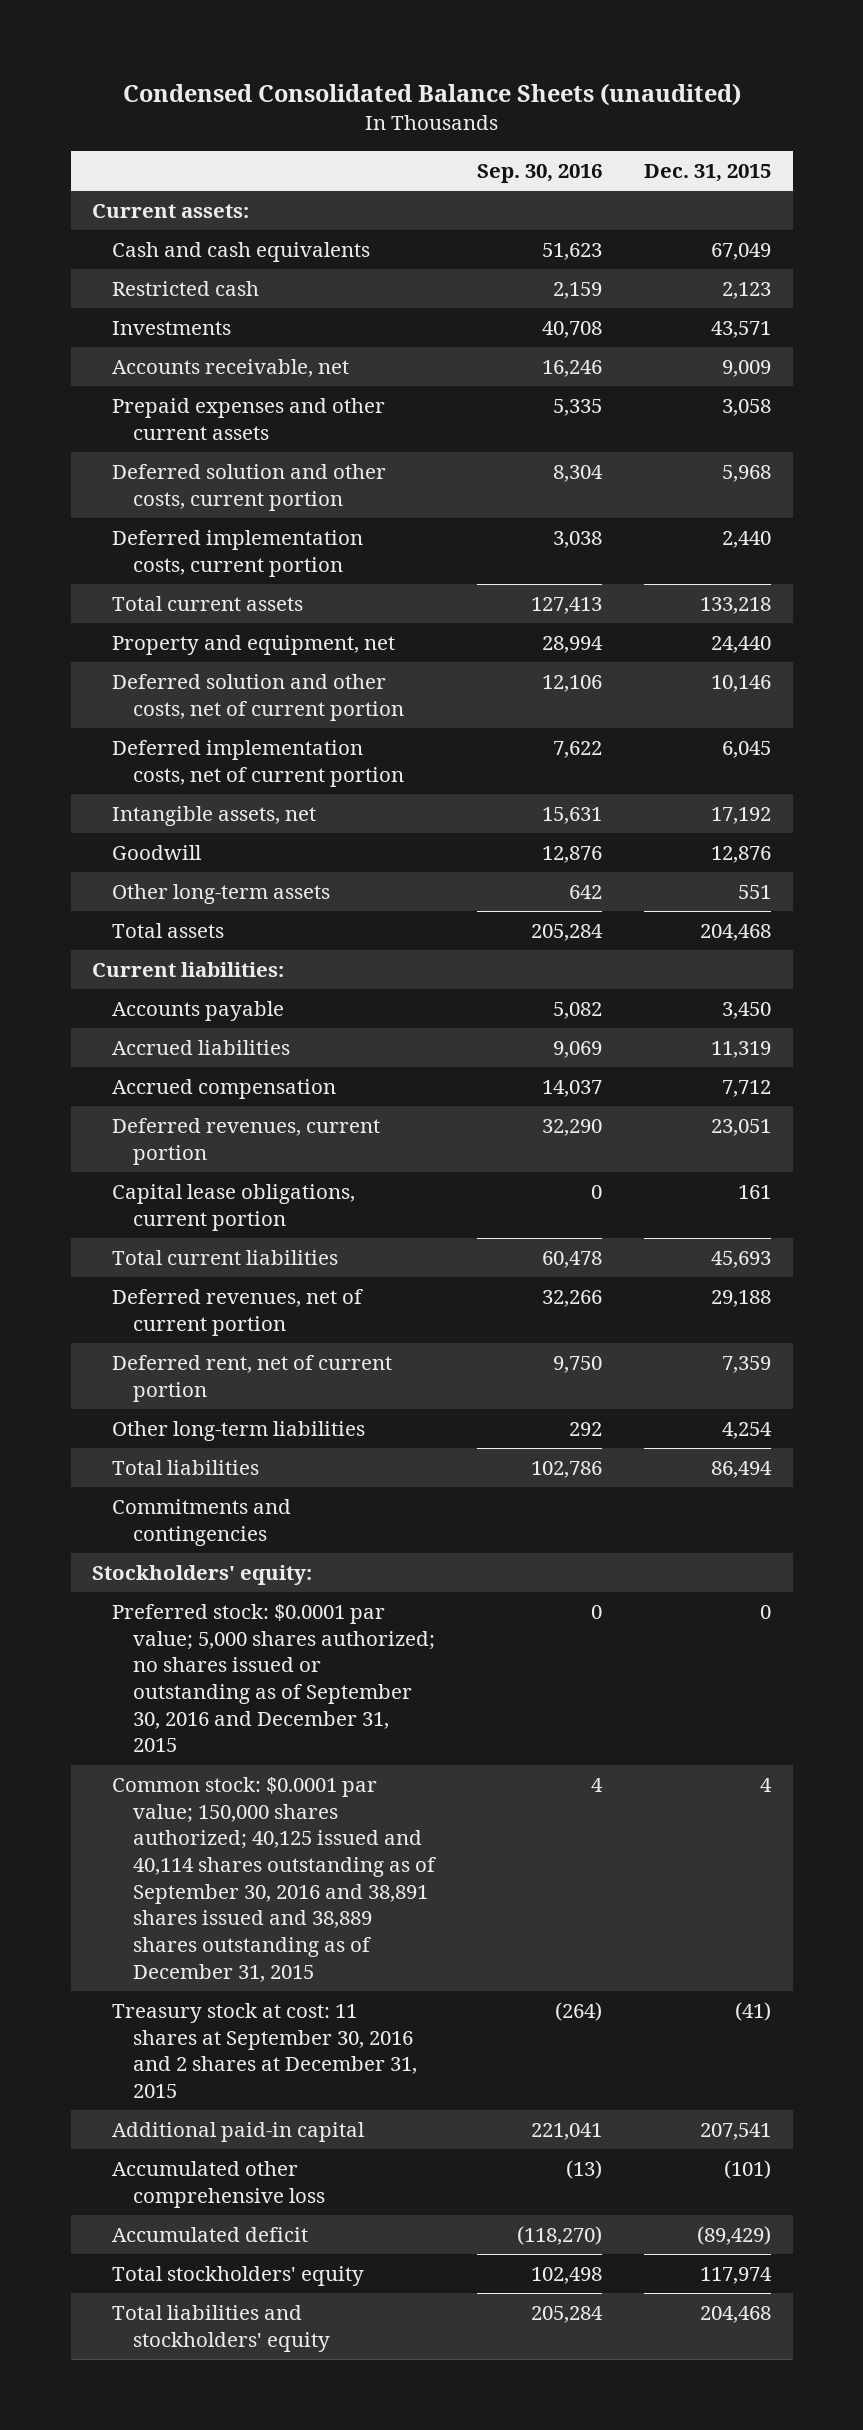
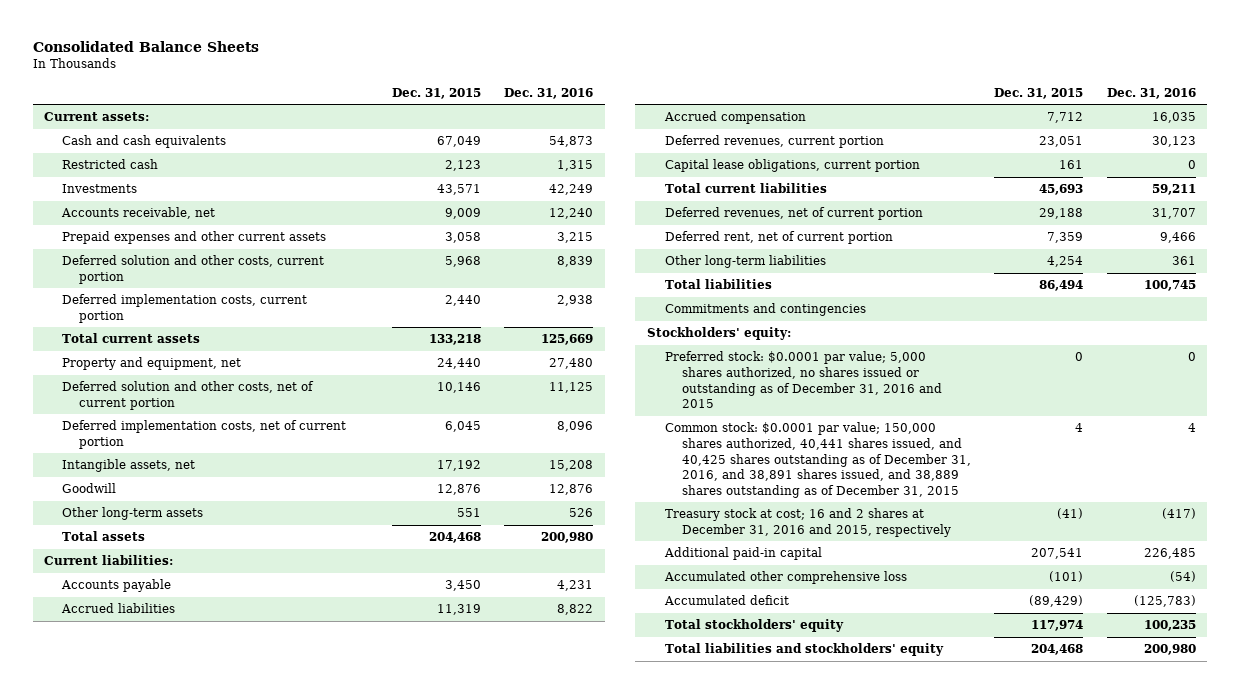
[122,83,741,107] Condensed Consolidated Balance Sheets (unaudited) -> [32,40,259,52] Consolidated Balance Sheets
[477,163,603,183] Sep. 30, 2016 -> none
none -> [504,87,594,99] Dec. 31, 2016
[112,1604,435,1753] Preferred stock: $0.0001 par value; 5,000 shares authorized; no shares issued or outstanding as of September 30, 2016 and December 31, 2015 -> [664,351,942,409] Preferred stock: $0.0001 par value; 5,000 shares authorized, no shares issued or outstanding as of December 31, 2016 and 2015
[112,1777,436,1982] Common stock: $0.0001 par value; 150,000 shares authorized; 40,125 issued and 40,114 shares outstanding as of September 30, 2016 and 38,891 shares issued and 38,889 shares outstanding as of December 31, 2015 -> [664,422,971,498] Common stock: $0.0001 par value; 150,000 shares authorized, 40,441 shares issued, and 40,425 shares outstanding as of December 31, 2016, and 38,891 shares issued, and 38,889 shares outstanding as of December 31, 2015
[112,2003,417,2099] Treasury stock at cost: 11 shares at September 30, 2016 and 2 shares at December 31, 2015 -> [664,508,951,537] Treasury stock at cost; 16 and 2 shares at December 31, 2016 and 2015, respectively

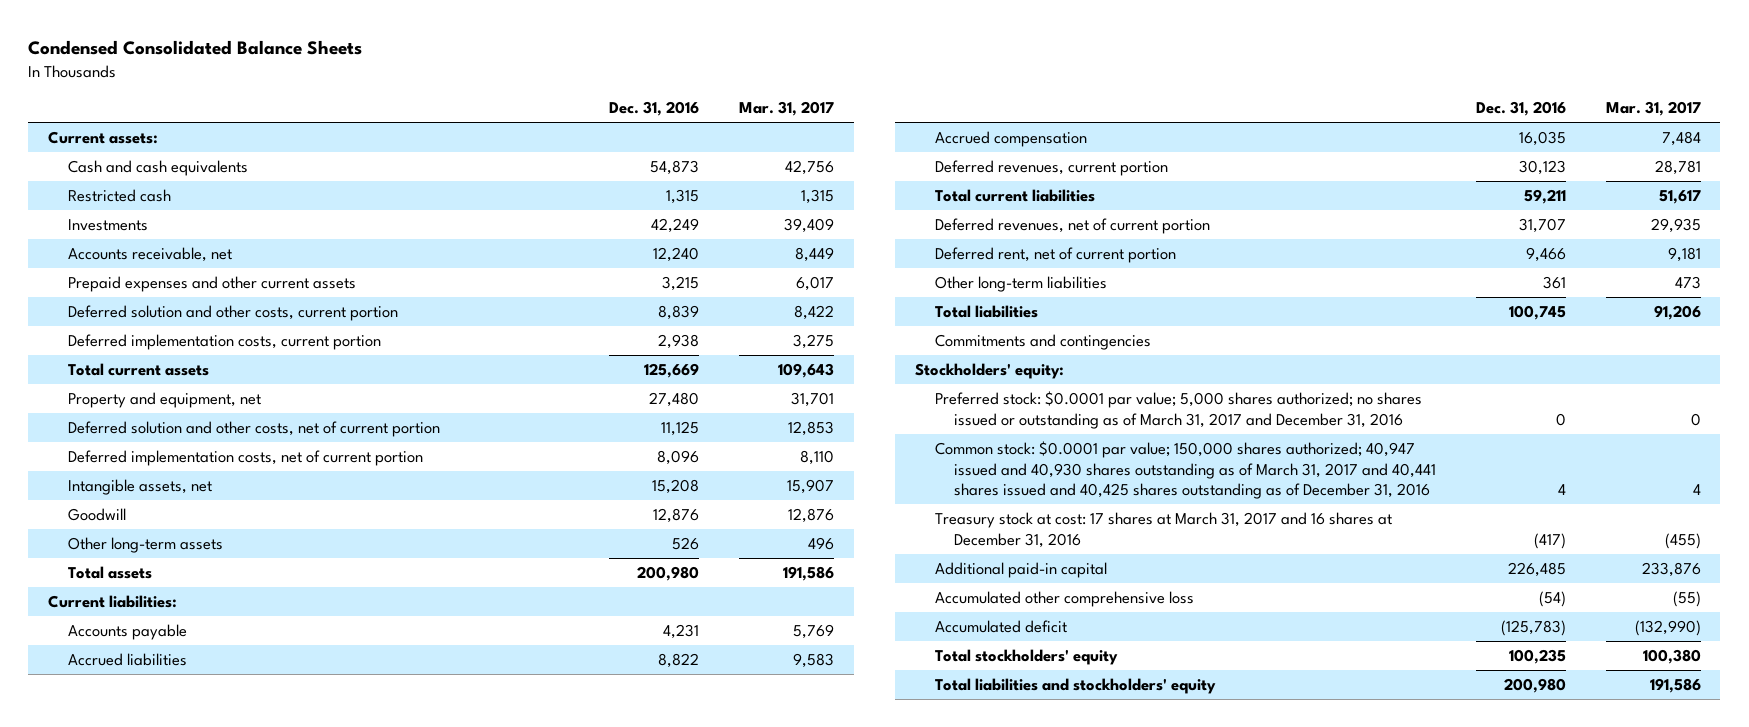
[32,40,259,52] Consolidated Balance Sheets -> [28,40,363,56] Condensed Consolidated Balance Sheets
[391,87,481,99] Dec. 31, 2015 -> none
none -> [738,101,834,117] Mar. 31, 2017
[664,159,920,173] Capital lease obligations, current portion -> none
[664,351,942,409] Preferred stock: $0.0001 par value; 5,000 shares authorized, no shares issued or outstanding as of December 31, 2016 and 2015 -> [934,391,1422,429] Preferred stock: $0.0001 par value; 5,000 shares authorized; no shares issued or outstanding as of March 31, 2017 and December 31, 2016
[664,422,971,498] Common stock: $0.0001 par value; 150,000 shares authorized, 40,441 shares issued, and 40,425 shares outstanding as of December 31, 2016, and 38,891 shares issued, and 38,889 shares outstanding as of December 31, 2015 -> [934,441,1437,500] Common stock: $0.0001 par value; 150,000 shares authorized; 40,947 issued and 40,930 shares outstanding as of March 31, 2017 and 40,441 shares issued and 40,425 shares outstanding as of December 31, 2016
[664,508,951,537] Treasury stock at cost; 16 and 2 shares at December 31, 2016 and 2015, respectively -> [934,512,1392,548] Treasury stock at cost: 17 shares at March 31, 2017 and 16 shares at December 31, 2016

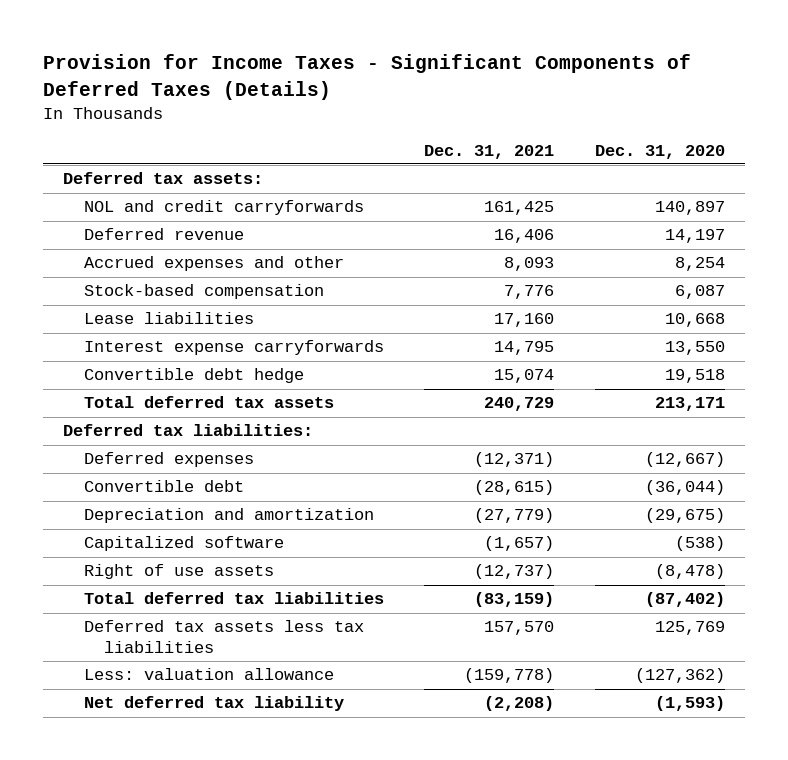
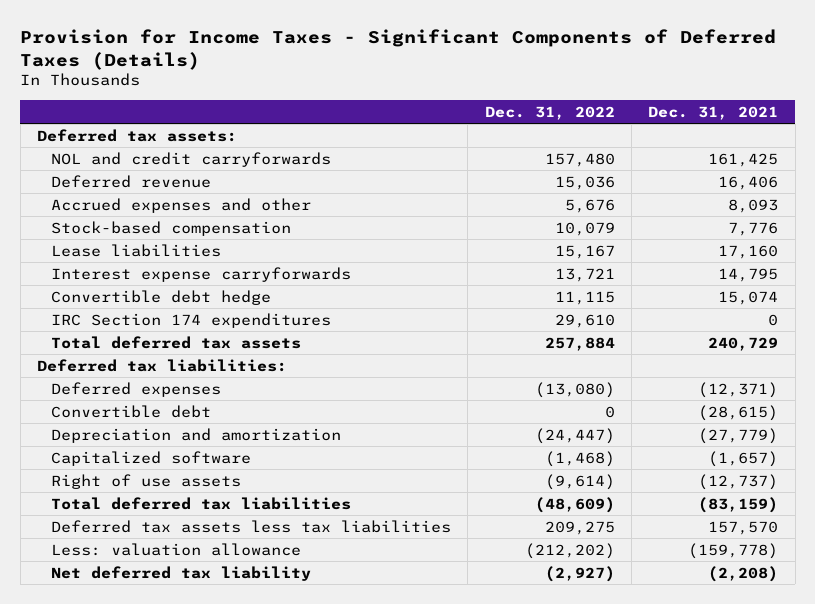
[595,144,726,159] Dec. 31, 2020 -> none
none -> [484,105,615,120] Dec. 31, 2022
none -> [51,312,332,328] IRC Section 174 expenditures

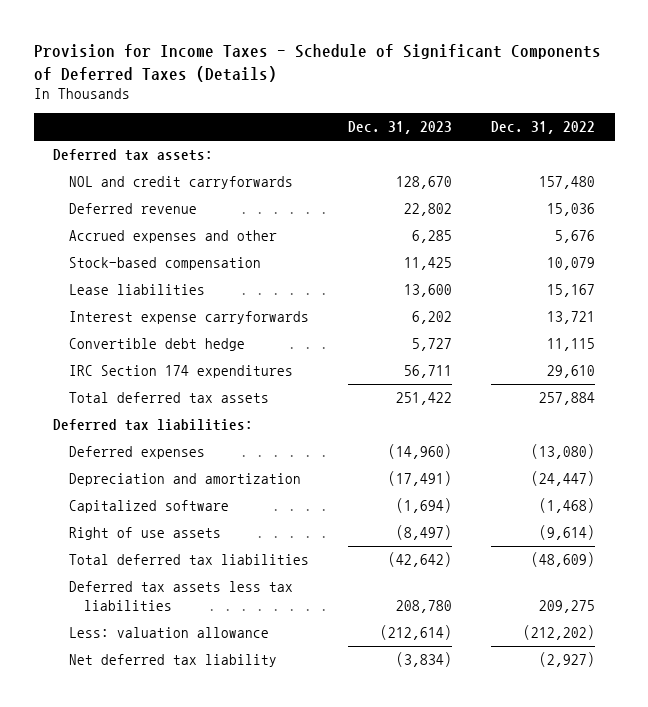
[20,28,777,70] Provision for Income Taxes - Significant Components of Deferred Taxes (Details) -> [33,44,601,82] Provision for Income Taxes - Schedule of Significant Components of Deferred Taxes (Details)
[648,105,779,120] Dec. 31, 2021 -> none
none -> [347,121,452,135] Dec. 31, 2023
[51,404,212,418] Convertible debt -> none

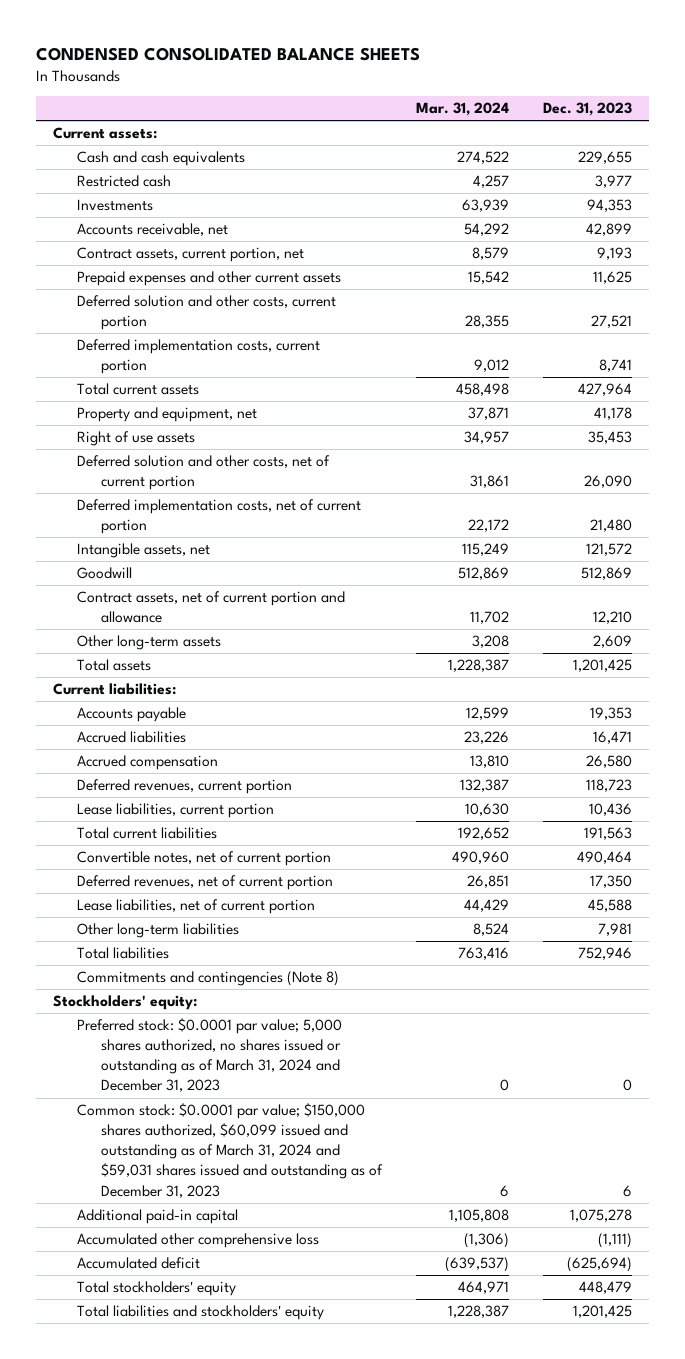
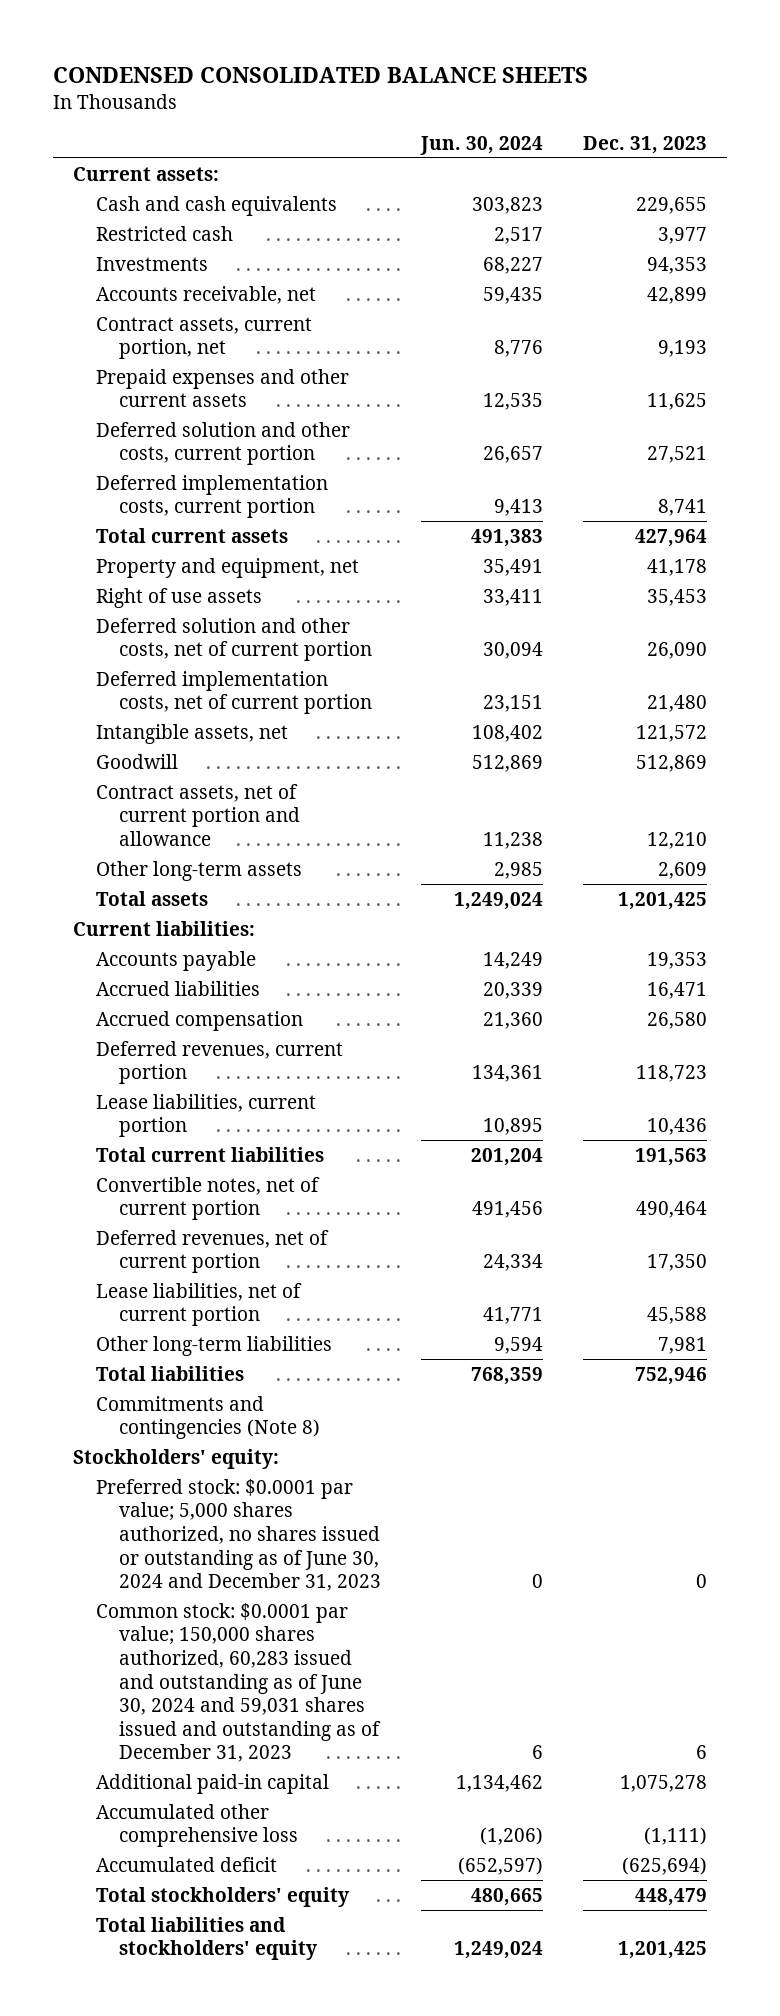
[415,102,509,117] Mar. 31, 2024 -> none
none -> [420,135,544,155] Jun. 30, 2024
[76,1018,342,1093] Preferred stock: $0.0001 par value; 5,000 shares authorized, no shares issued or outstanding as of March 31, 2024 and December 31, 2023 -> [96,1478,382,1592] Preferred stock: $0.0001 par value; 5,000 shares authorized, no shares issued or outstanding as of June 30, 2024 and December 31, 2023
[76,1103,383,1198] Common stock: $0.0001 par value; $150,000 shares authorized, $60,099 issued and outstanding as of March 31, 2024 and $59,031 shares issued and outstanding as of December 31, 2023 -> [96,1602,382,1763] Common stock: $0.0001 par value; 150,000 shares authorized, 60,283 issued and outstanding as of June 30, 2024 and 59,031 shares issued and outstanding as of December 31, 2023

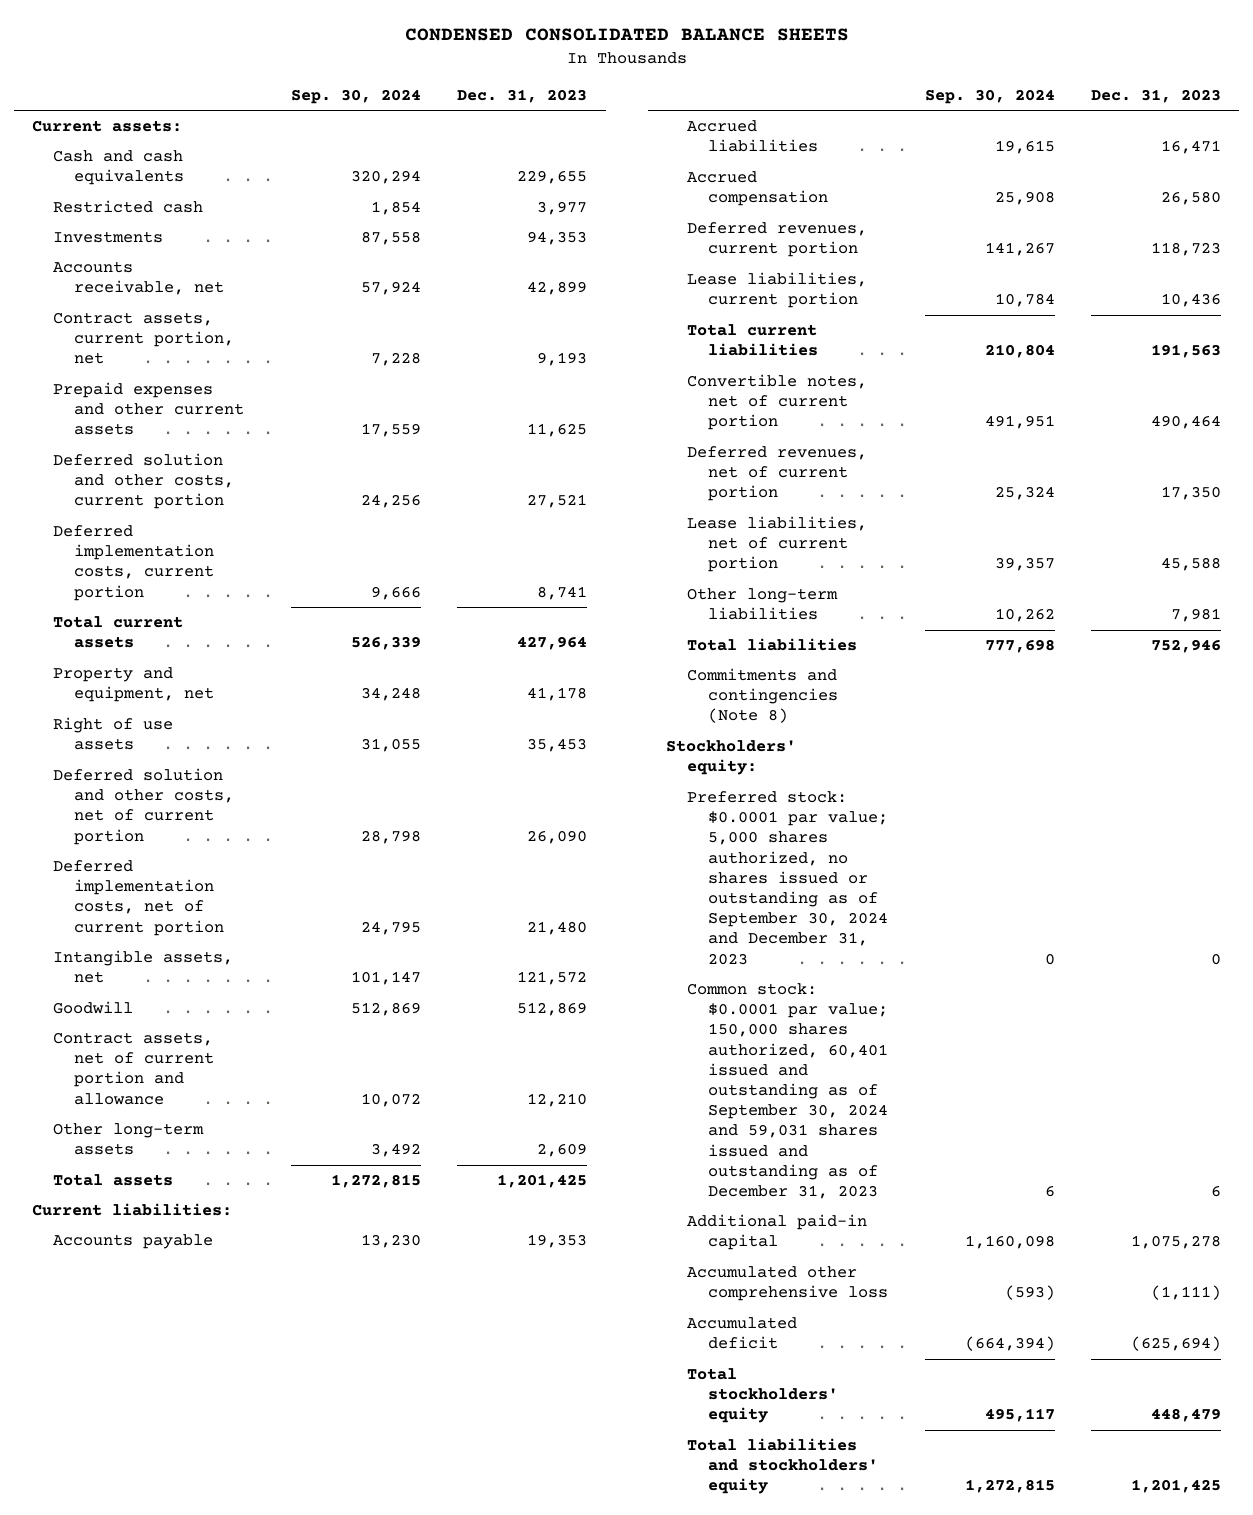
[420,135,544,155] Jun. 30, 2024 -> none
none -> [290,89,421,105] Sep. 30, 2024
[96,1478,382,1592] Preferred stock: $0.0001 par value; 5,000 shares authorized, no shares issued or outstanding as of June 30, 2024 and December 31, 2023 -> [687,791,889,965] Preferred stock: $0.0001 par value; 5,000 shares authorized, no shares issued or outstanding as of September 30, 2024 and December 31, 2023
[96,1602,382,1763] Common stock: $0.0001 par value; 150,000 shares authorized, 60,283 issued and outstanding as of June 30, 2024 and 59,031 shares issued and outstanding as of December 31, 2023 -> [687,983,889,1200] Common stock: $0.0001 par value; 150,000 shares authorized, 60,401 issued and outstanding as of September 30, 2024 and 59,031 shares issued and outstanding as of December 31, 2023

